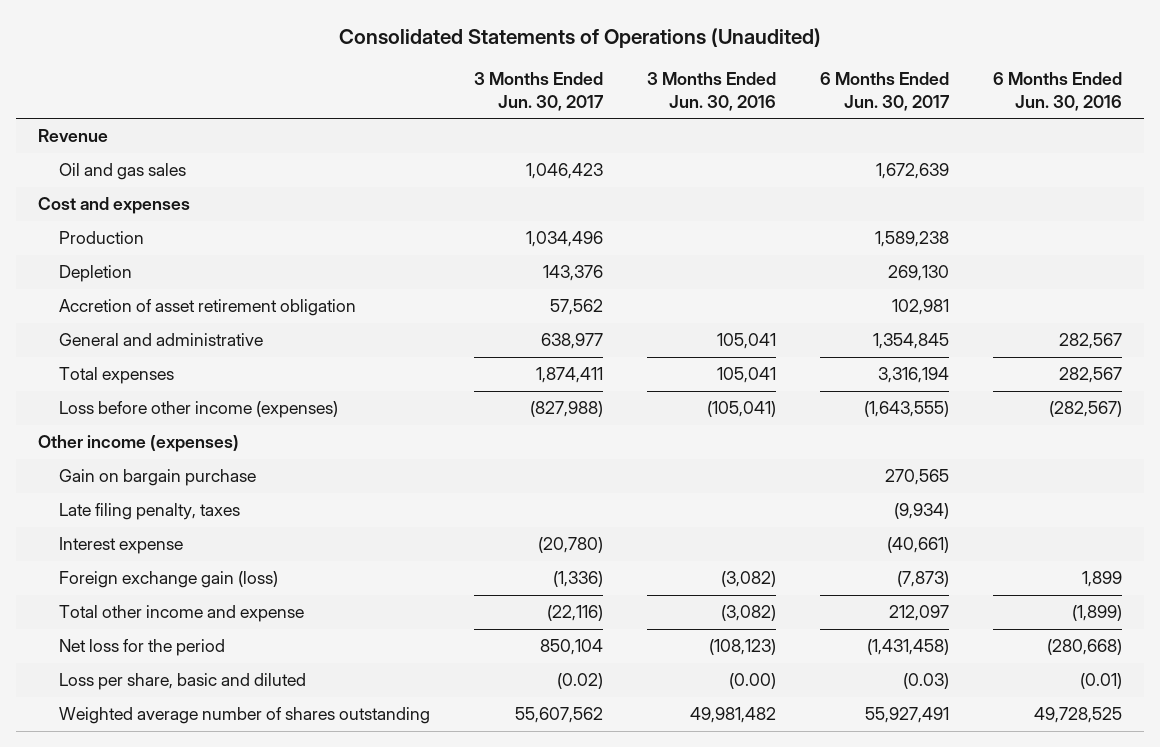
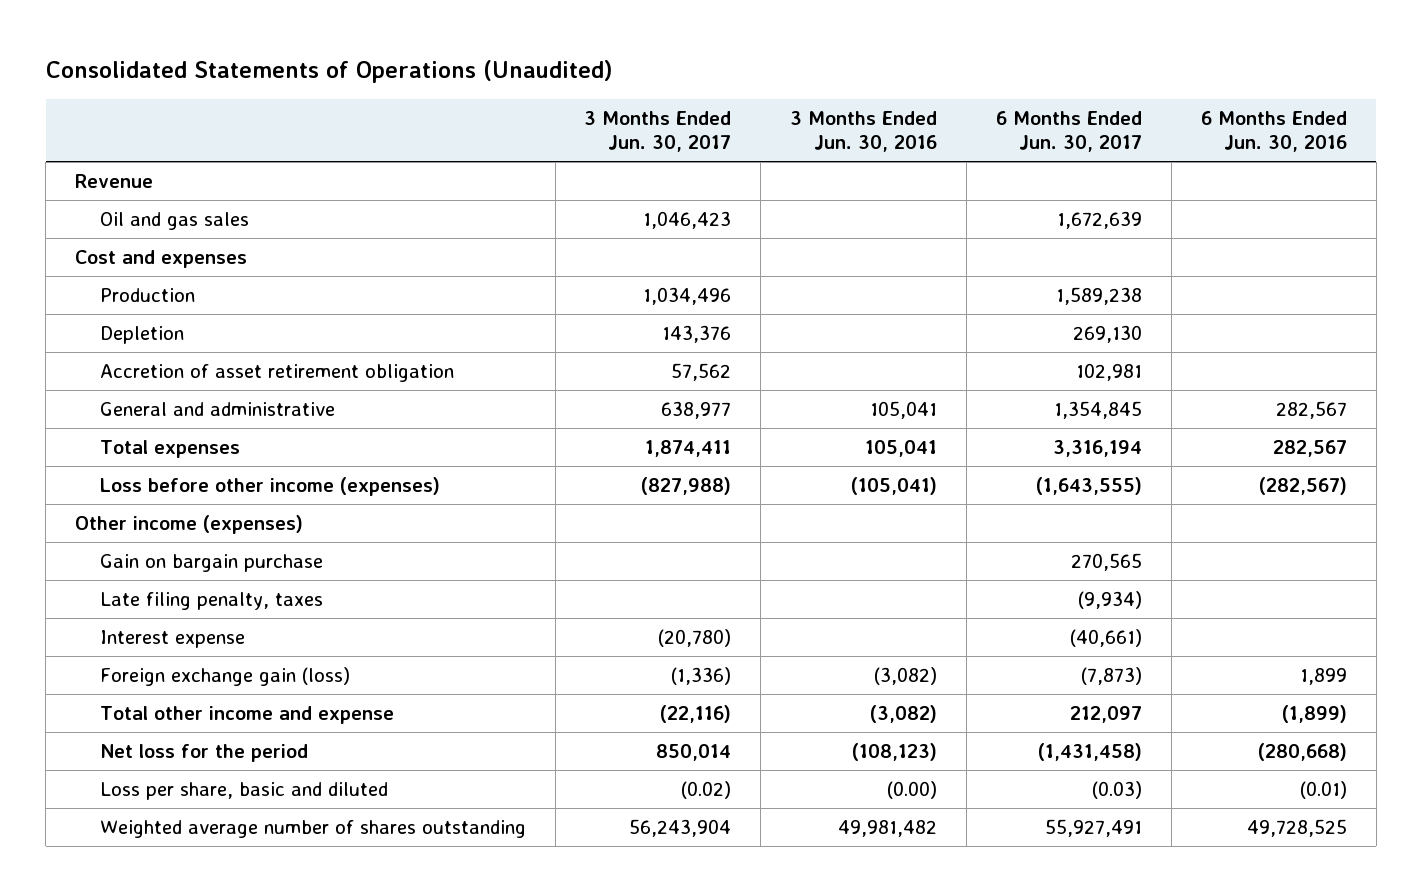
[539,639,603,656] 850,104 -> [656,743,732,761] 850,014
[514,707,603,724] 55,607,562 -> [629,818,732,837] 56,243,904

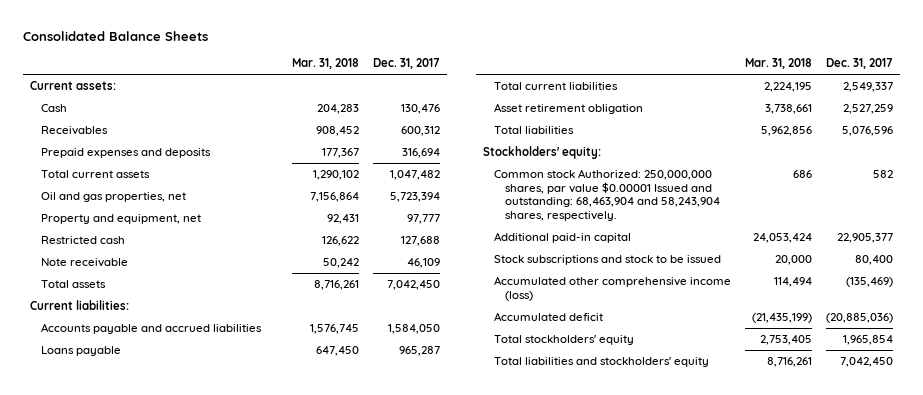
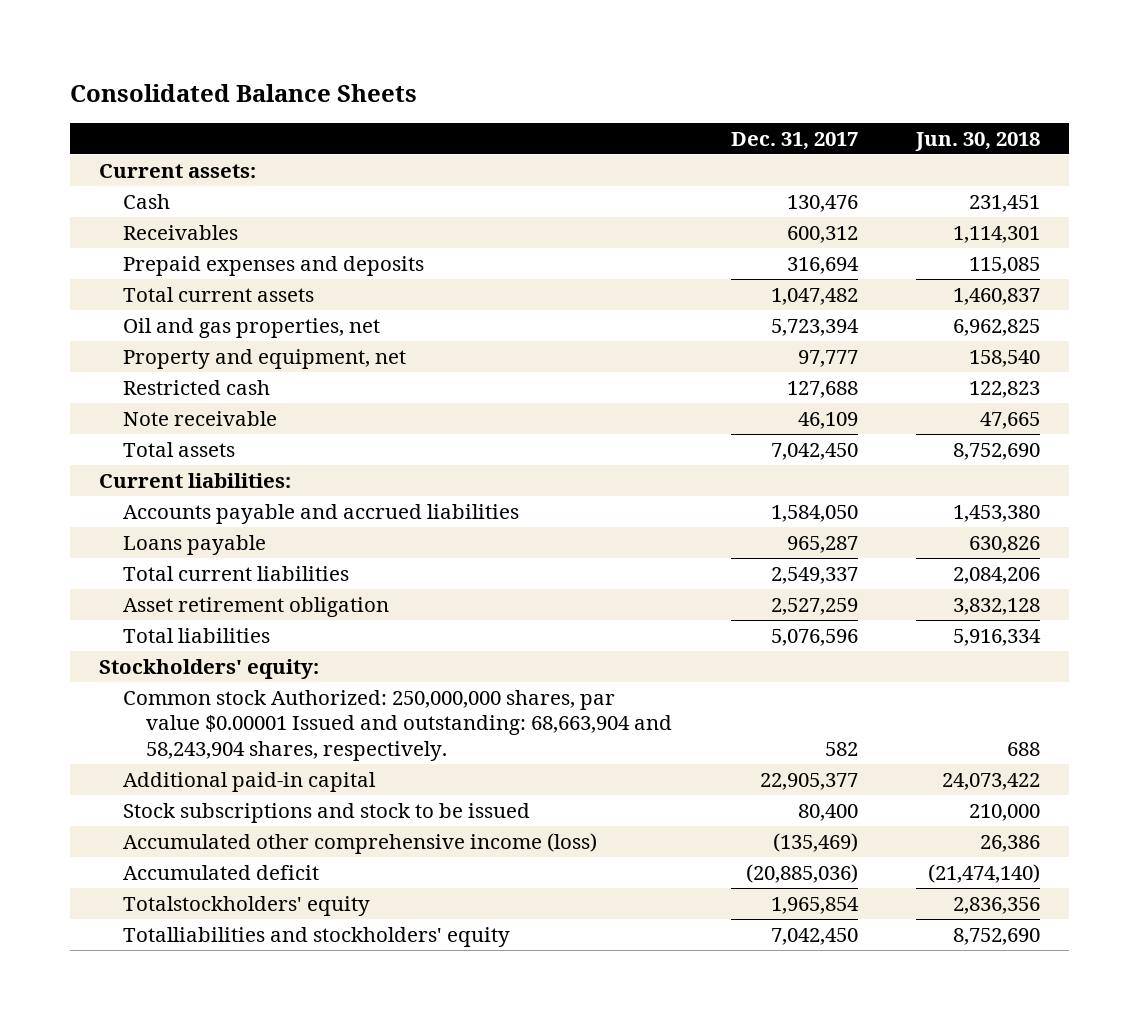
[292,58,360,70] Mar. 31, 2018 -> none
none -> [915,131,1041,151] Jun. 30, 2018
[493,169,720,222] Common stock Authorized: 250,000,000 shares, par value $0.00001 Issued and outstanding: 68,463,904 and 58,243,904 shares, respectively. -> [122,690,673,761] Common stock Authorized: 250,000,000 shares, par value $0.00001 Issued and outstanding: 68,663,904 and 58,243,904 shares, respectively.
[493,335,634,346] Total stockholders' equity -> [122,896,370,917] Totalstockholders' equity
[493,357,709,368] Total liabilities and stockholders' equity -> [122,927,510,948] Totalliabilities and stockholders' equity

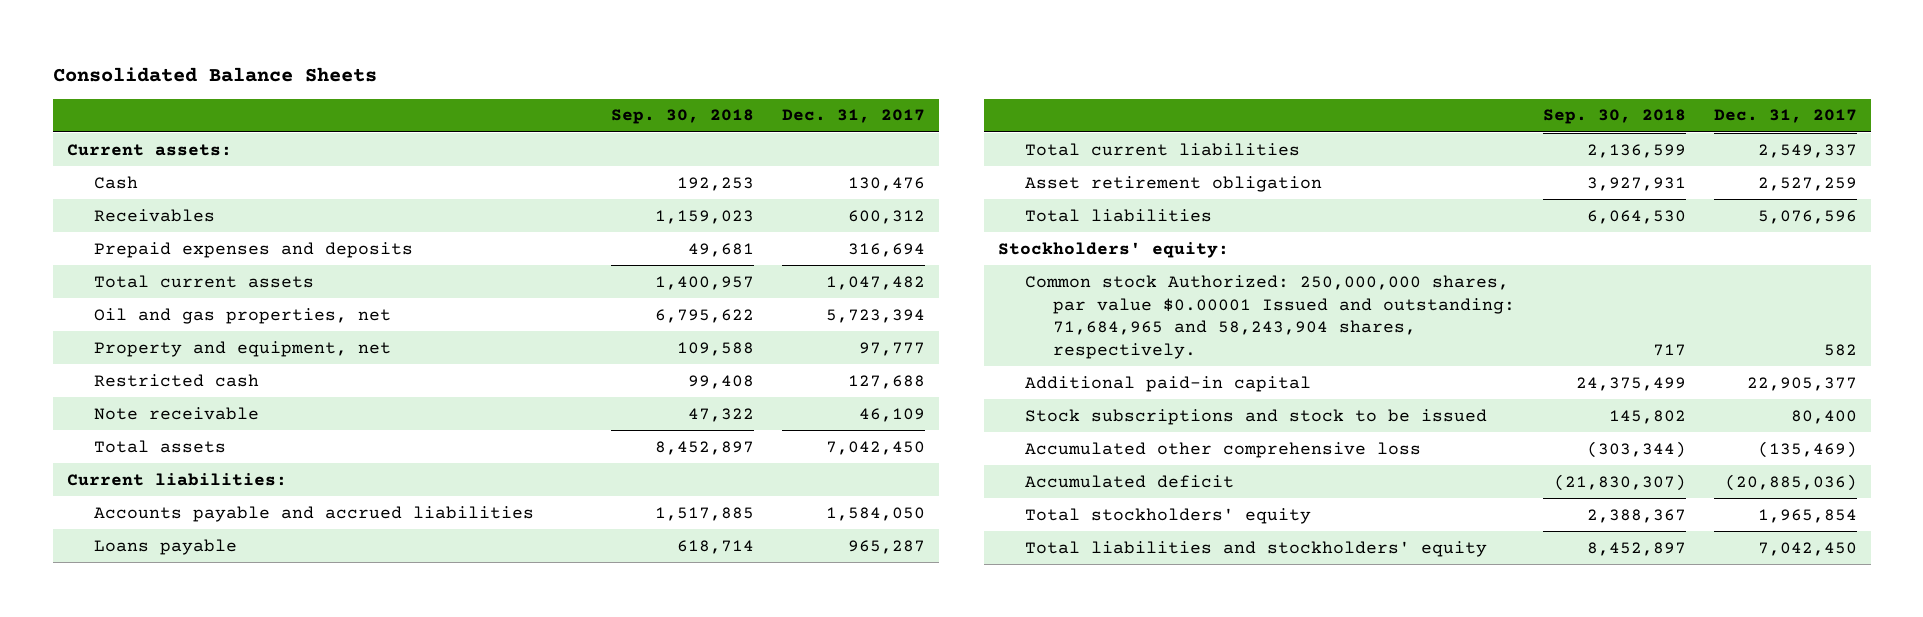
[915,131,1041,151] Jun. 30, 2018 -> none
none -> [611,109,755,125] Sep. 30, 2018
[122,690,673,761] Common stock Authorized: 250,000,000 shares, par value $0.00001 Issued and outstanding: 68,663,904 and 58,243,904 shares, respectively. -> [1025,274,1515,360] Common stock Authorized: 250,000,000 shares, par value $0.00001 Issued and outstanding: 71,684,965 and 58,243,904 shares, respectively.
[122,833,597,855] Accumulated other comprehensive income (loss) -> [1025,441,1422,458] Accumulated other comprehensive loss
[122,896,370,917] Totalstockholders' equity -> [1025,507,1312,524] Total stockholders' equity
[122,927,510,948] Totalliabilities and stockholders' equity -> [1025,540,1488,557] Total liabilities and stockholders' equity

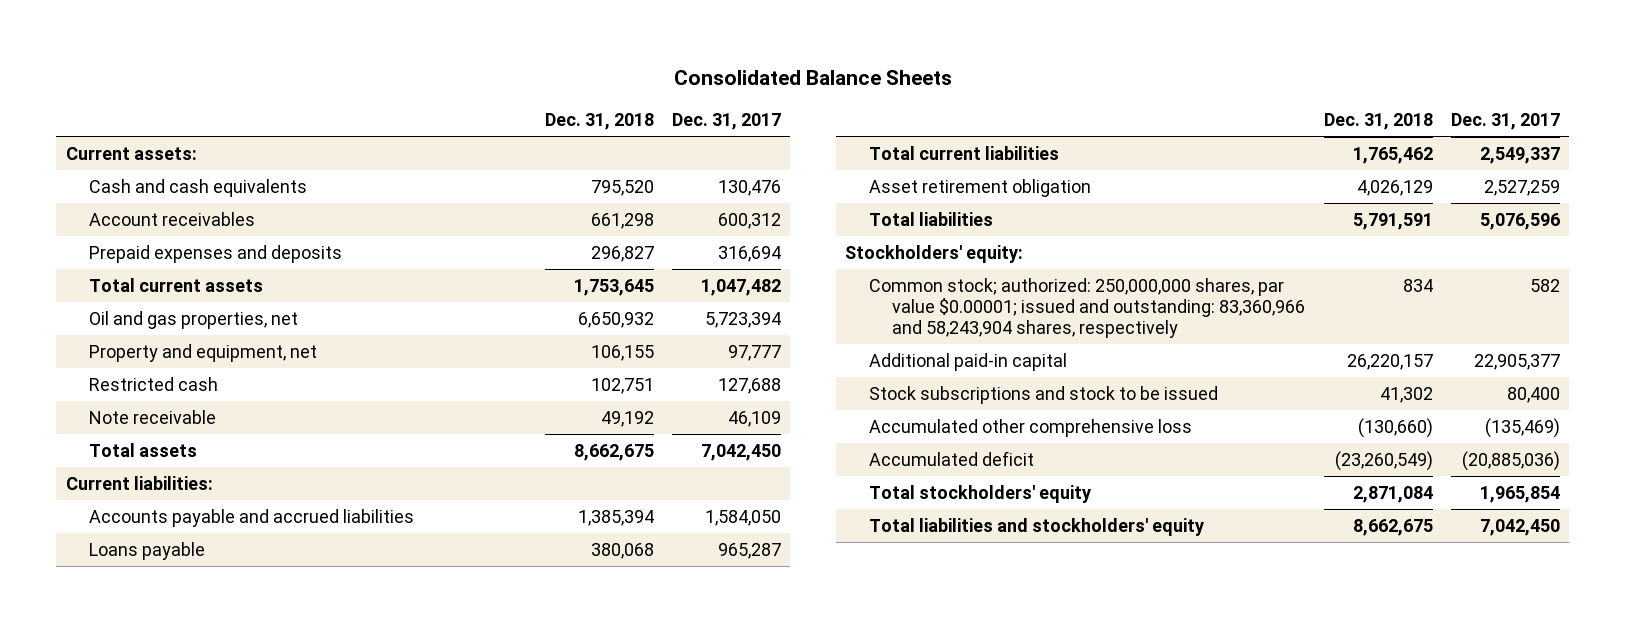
[611,109,755,125] Sep. 30, 2018 -> none
none -> [544,112,654,130] Dec. 31, 2018
[94,175,139,189] Cash -> [89,179,308,198] Cash and cash equivalents
[94,208,216,222] Receivables -> [89,212,256,227] Account receivables
[1025,274,1515,360] Common stock Authorized: 250,000,000 shares, par value $0.00001 Issued and outstanding: 71,684,965 and 58,243,904 shares, respectively. -> [868,278,1306,339] Common stock; authorized: 250,000,000 shares, par value $0.00001; issued and outstanding: 83,360,966 and 58,243,904 shares, respectively

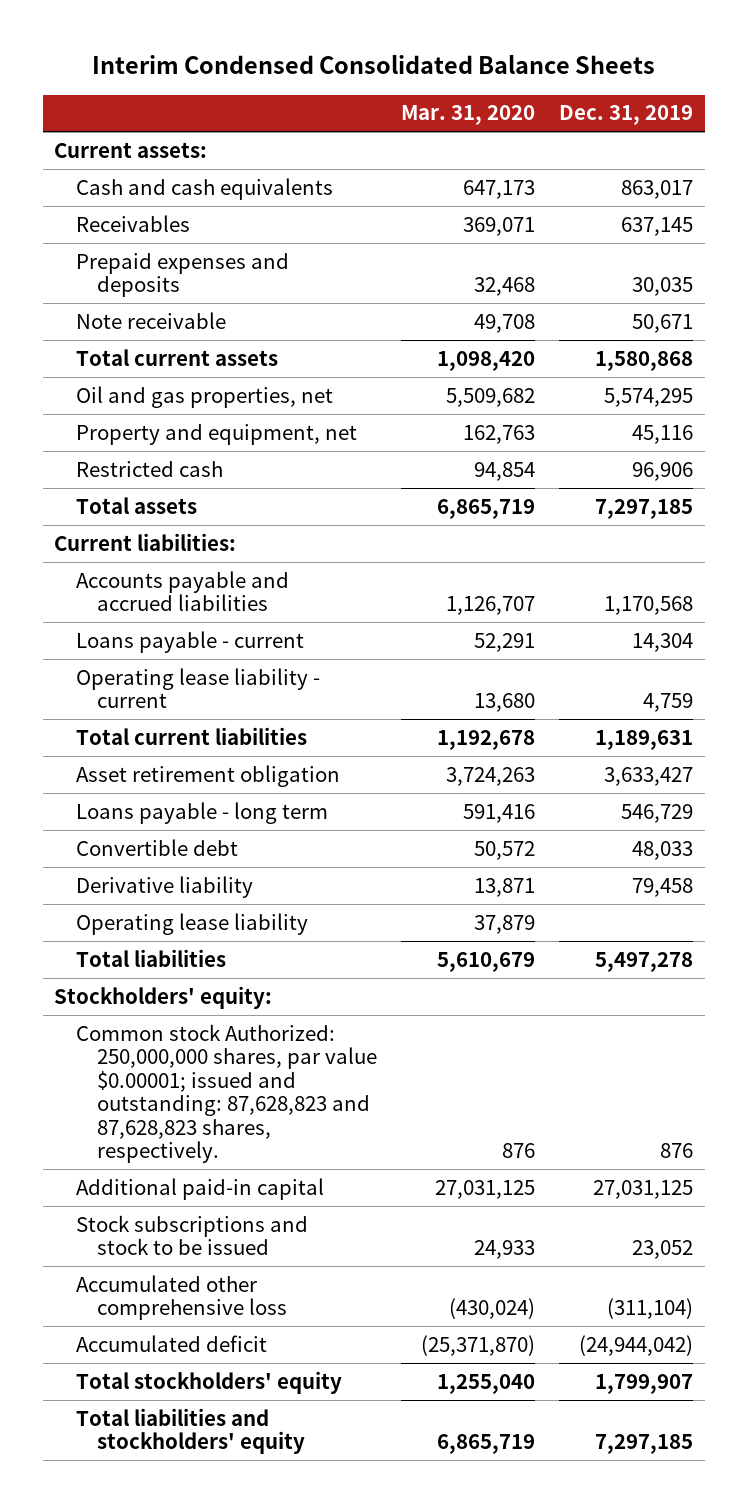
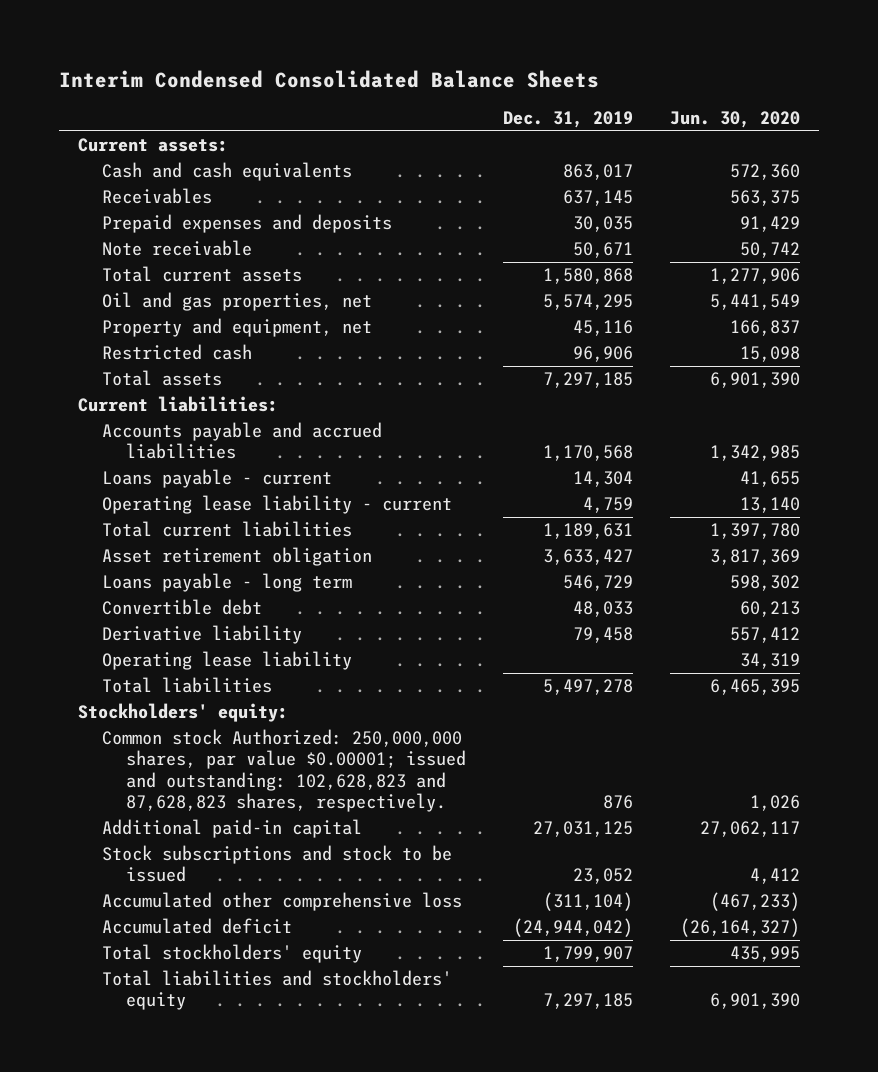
[400,105,535,126] Mar. 31, 2020 -> none
none -> [670,111,801,129] Jun. 30, 2020
[75,1023,378,1164] Common stock Authorized: 250,000,000 shares, par value $0.00001; issued and outstanding: 87,628,823 and 87,628,823 shares, respectively. -> [102,729,467,812] Common stock Authorized: 250,000,000 shares, par value $0.00001; issued and outstanding: 102,628,823 and 87,628,823 shares, respectively.

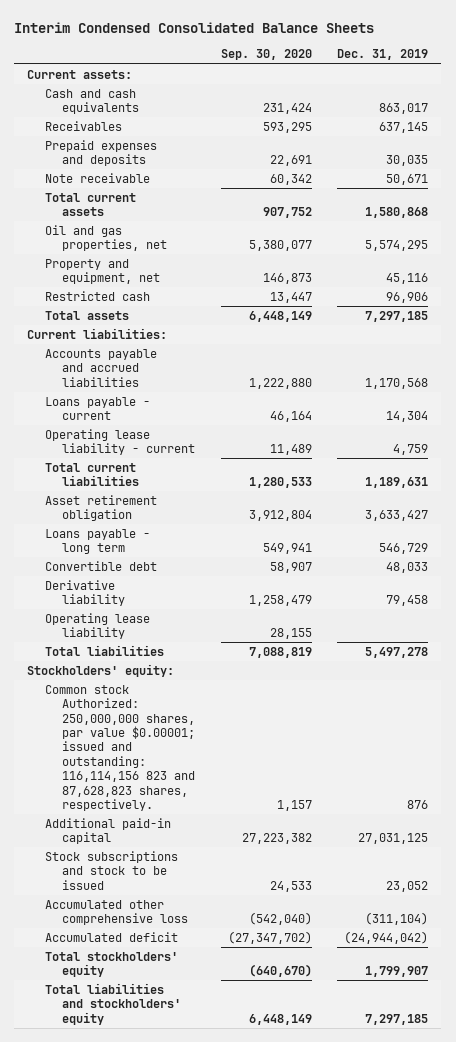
[670,111,801,129] Jun. 30, 2020 -> none
none -> [220,49,312,61] Sep. 30, 2020
[102,729,467,812] Common stock Authorized: 250,000,000 shares, par value $0.00001; issued and outstanding: 102,628,823 and 87,628,823 shares, respectively. -> [44,684,195,812] Common stock Authorized: 250,000,000 shares, par value $0.00001; issued and outstanding: 116,114,156 823 and 87,628,823 shares, respectively.

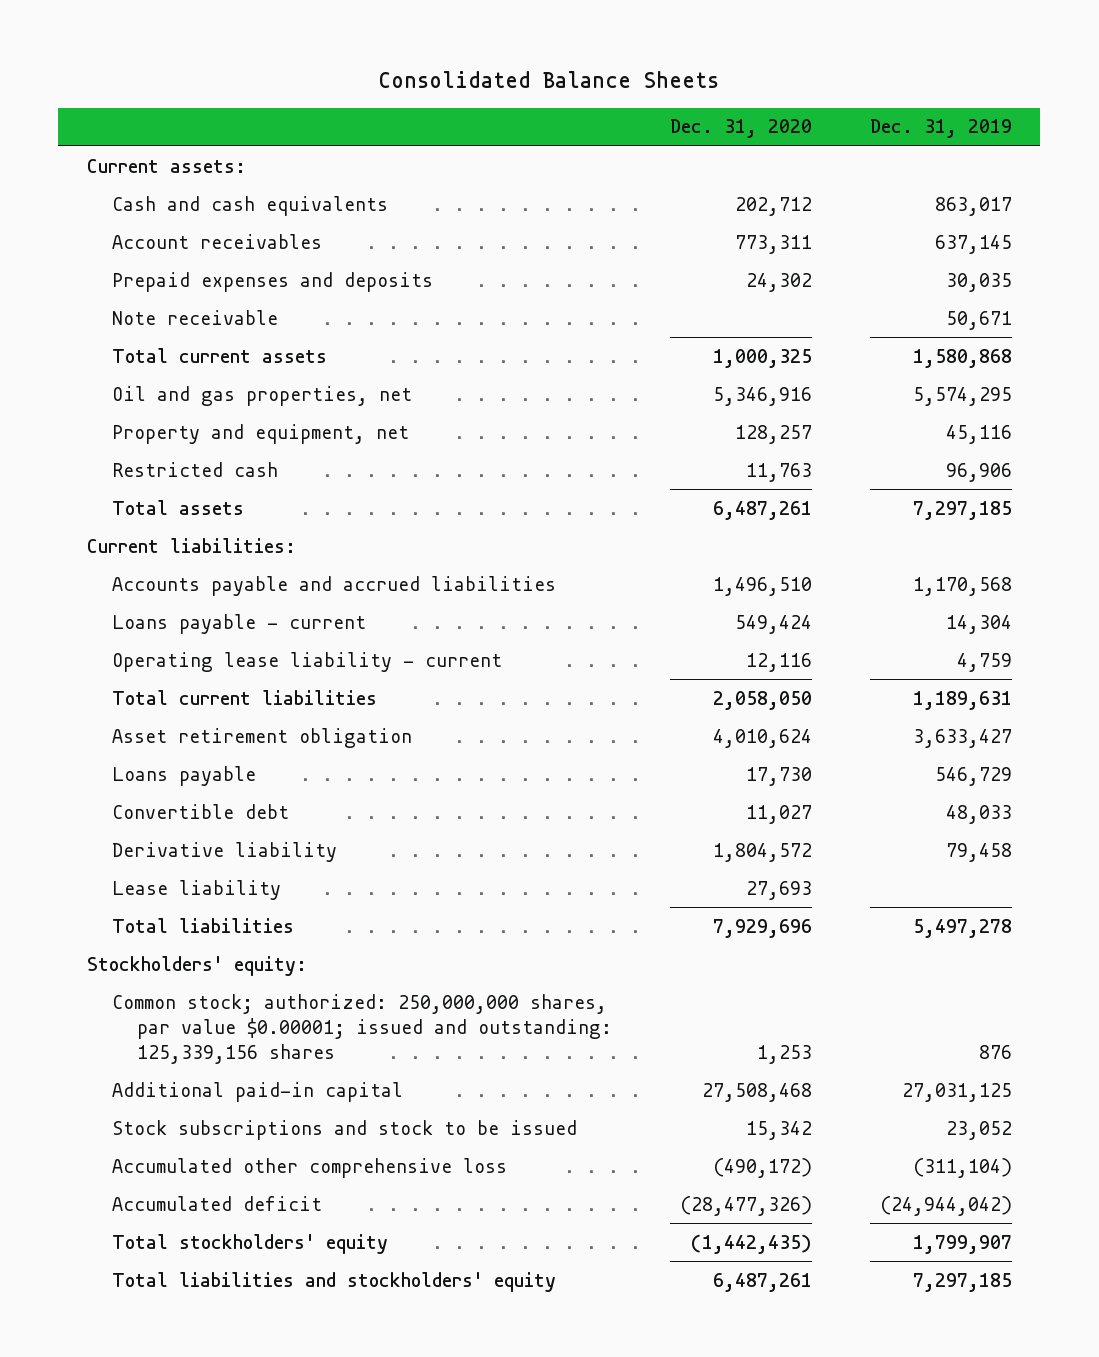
[14,21,375,33] Interim Condensed Consolidated Balance Sheets -> [378,71,720,89] Consolidated Balance Sheets
[220,49,312,61] Sep. 30, 2020 -> none
none -> [669,119,812,139] Dec. 31, 2020
[44,120,122,131] Receivables -> [112,233,323,249] Account receivables
[44,528,150,555] Loans payable - long term -> [112,765,257,786] Loans payable
[44,612,150,640] Operating lease liability -> [112,879,282,900] Lease liability
[44,684,195,812] Common stock Authorized: 250,000,000 shares, par value $0.00001; issued and outstanding: 116,114,156 823 and 87,628,823 shares, respectively. -> [112,993,612,1064] Common stock; authorized: 250,000,000 shares, par value $0.00001; issued and outstanding: 125,339,156 shares

